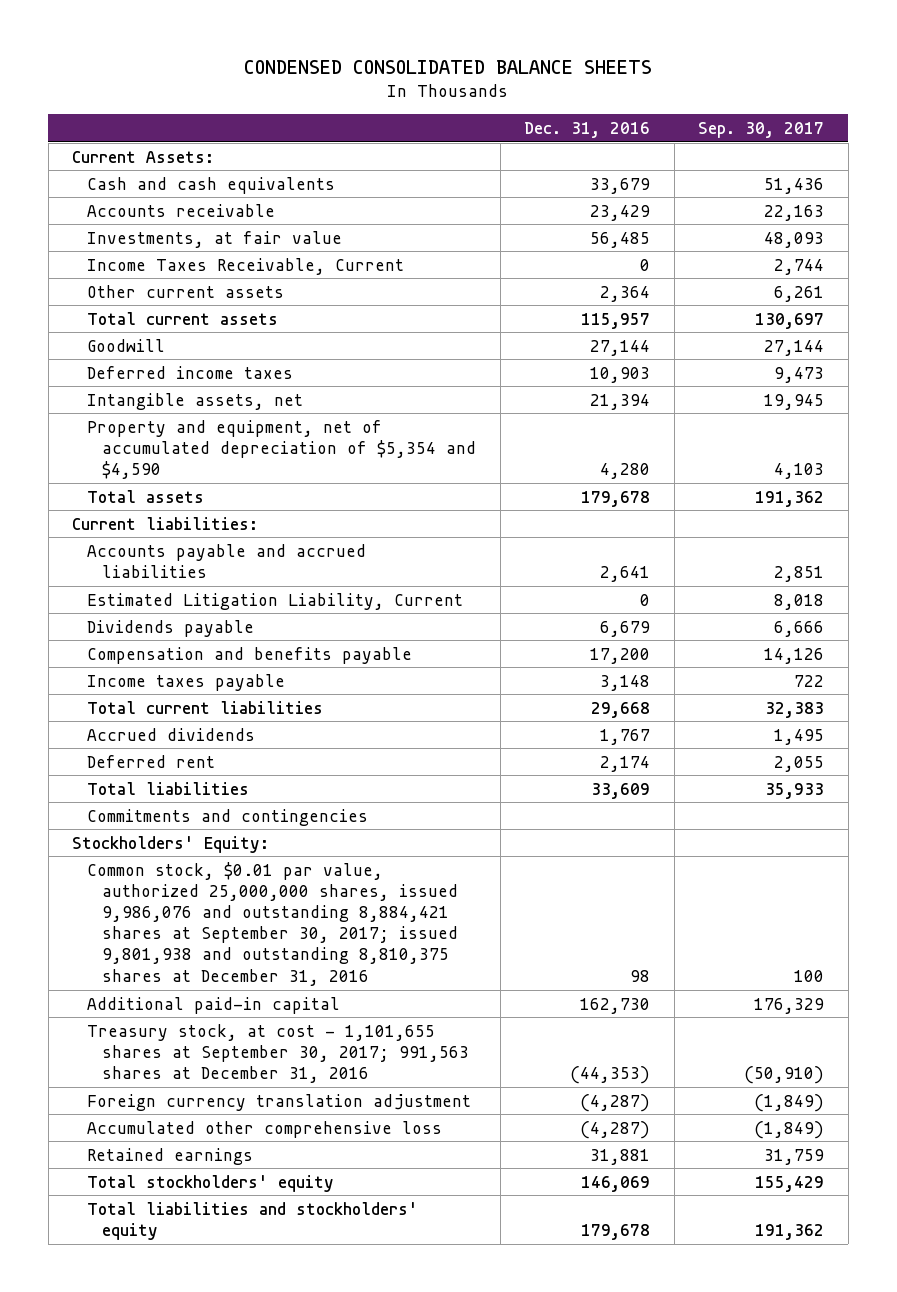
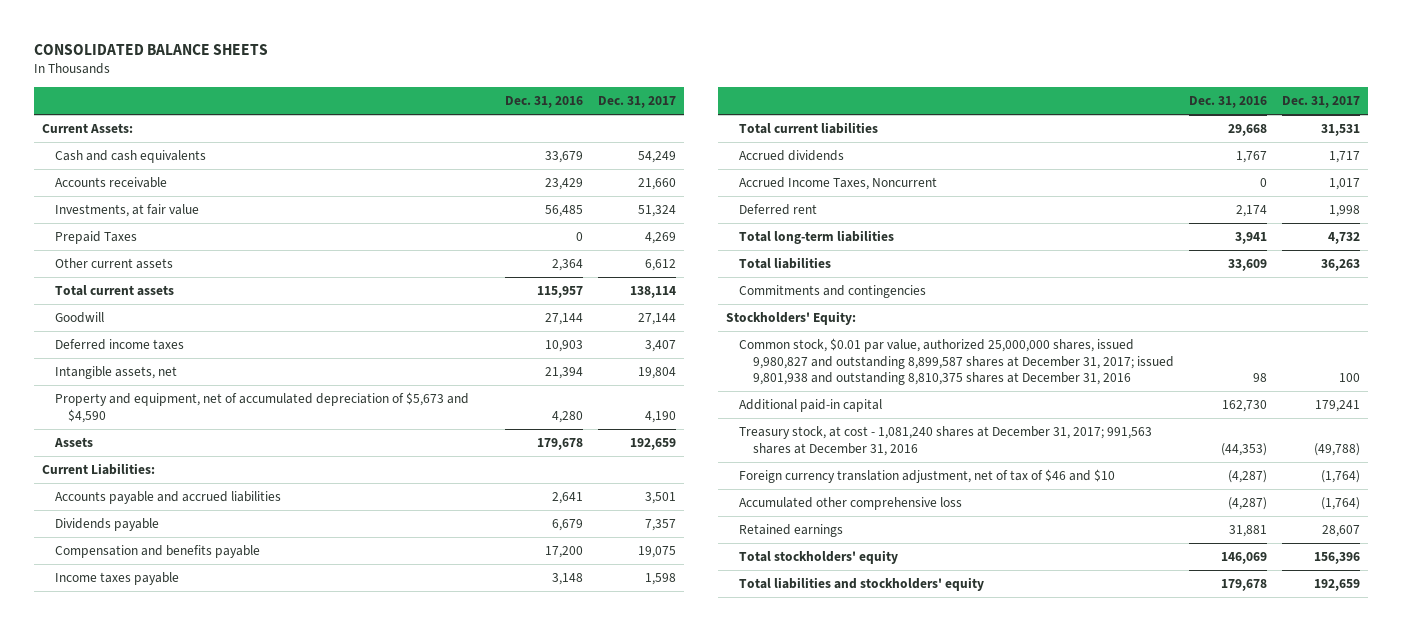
[244,60,653,75] CONDENSED CONSOLIDATED BALANCE SHEETS -> [33,43,268,55] CONSOLIDATED BALANCE SHEETS
[698,121,825,138] Sep. 30, 2017 -> none
none -> [598,95,677,108] Dec. 31, 2017
[87,257,405,275] Income Taxes Receivable, Current -> none
none -> [55,231,138,245] Prepaid Taxes
[87,419,477,480] Property and equipment, net of accumulated depreciation of $5,354 and $4,590 -> [55,392,470,423] Property and equipment, net of accumulated depreciation of $5,673 and $4,590
[87,489,205,503] Total assets -> [54,437,94,448] Assets
[72,516,259,530] Current liabilities: -> [41,463,155,476] Current Liabilities:
[87,592,464,610] Estimated Litigation Liability, Current -> none
none -> [739,177,938,191] Accrued Income Taxes, Noncurrent
none -> [739,230,895,245] Total long-term liabilities
[87,861,459,986] Common stock, $0.01 par value, authorized 25,000,000 shares, issued 9,986,076 and outstanding 8,884,421 shares at September 30, 2017; issued 9,801,938 and outstanding 8,810,375 shares at December 31, 2016 -> [739,338,1174,386] Common stock, $0.01 par value, authorized 25,000,000 shares, issued 9,980,827 and outstanding 8,899,587 shares at December 31, 2017; issued 9,801,938 and outstanding 8,810,375 shares at December 31, 2016
[87,1023,470,1084] Treasury stock, at cost - 1,101,655 shares at September 30, 2017; 991,563 shares at December 31, 2016 -> [739,426,1153,456] Treasury stock, at cost - 1,081,240 shares at December 31, 2017; 991,563 shares at December 31, 2016
[87,1093,472,1111] Foreign currency translation adjustment -> [739,469,1116,484] Foreign currency translation adjustment, net of tax of $46 and $10

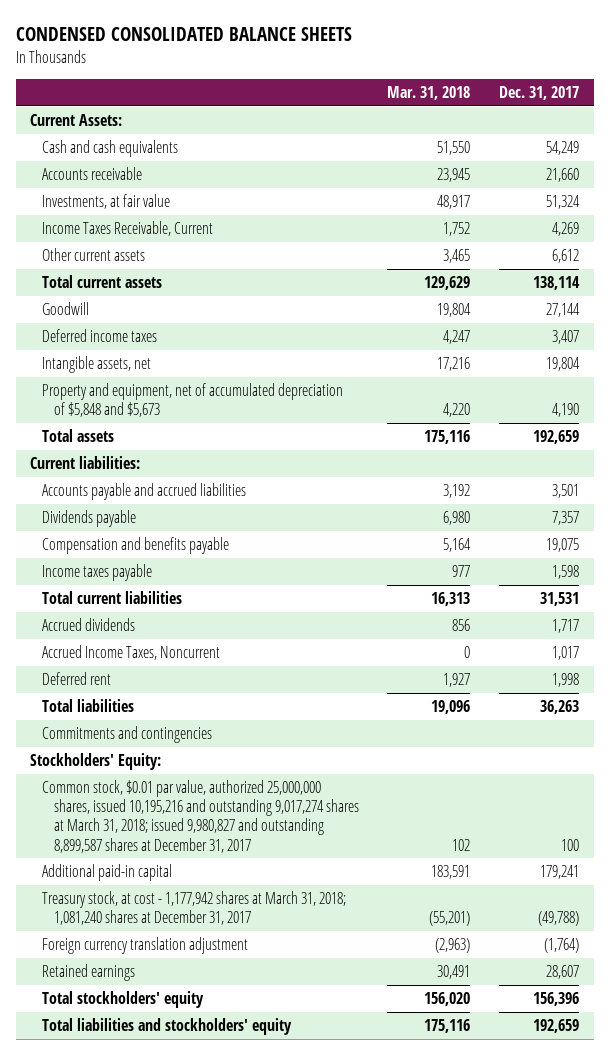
[33,43,268,55] CONSOLIDATED BALANCE SHEETS -> [15,26,352,41] CONDENSED CONSOLIDATED BALANCE SHEETS
[504,95,583,108] Dec. 31, 2016 -> none
none -> [387,86,471,101] Mar. 31, 2018
[55,231,138,245] Prepaid Taxes -> [41,221,213,237] Income Taxes Receivable, Current
[55,392,470,423] Property and equipment, net of accumulated depreciation of $5,673 and $4,590 -> [41,383,343,418] Property and equipment, net of accumulated depreciation of $5,848 and $5,673
[54,437,94,448] Assets -> [41,429,114,443] Total assets
[41,463,155,476] Current Liabilities: -> [29,456,140,470] Current liabilities:
[739,230,895,245] Total long-term liabilities -> none
[739,338,1174,386] Common stock, $0.01 par value, authorized 25,000,000 shares, issued 9,980,827 and outstanding 8,899,587 shares at December 31, 2017; issued 9,801,938 and outstanding 8,810,375 shares at December 31, 2016 -> [41,780,359,853] Common stock, $0.01 par value, authorized 25,000,000 shares, issued 10,195,216 and outstanding 9,017,274 shares at March 31, 2018; issued 9,980,827 and outstanding 8,899,587 shares at December 31, 2017
[739,497,963,511] Accumulated other comprehensive loss -> none
[739,426,1153,456] Treasury stock, at cost - 1,081,240 shares at December 31, 2017; 991,563 shares at December 31, 2016 -> [41,891,346,926] Treasury stock, at cost - 1,177,942 shares at March 31, 2018; 1,081,240 shares at December 31, 2017
[739,469,1116,484] Foreign currency translation adjustment, net of tax of $46 and $10 -> [41,937,248,955] Foreign currency translation adjustment

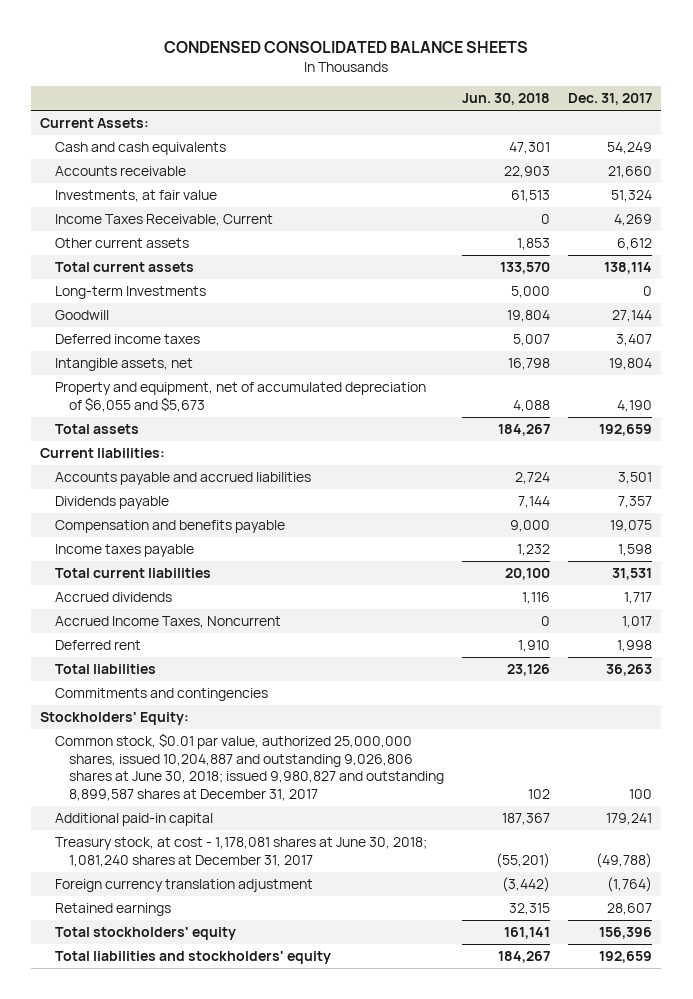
[387,86,471,101] Mar. 31, 2018 -> none
none -> [461,93,550,106] Jun. 30, 2018
none -> [54,286,206,300] Long-term Investments
[41,383,343,418] Property and equipment, net of accumulated depreciation of $5,848 and $5,673 -> [54,382,426,412] Property and equipment, net of accumulated depreciation of $6,055 and $5,673
[41,780,359,853] Common stock, $0.01 par value, authorized 25,000,000 shares, issued 10,195,216 and outstanding 9,017,274 shares at March 31, 2018; issued 9,980,827 and outstanding 8,899,587 shares at December 31, 2017 -> [54,733,444,801] Common stock, $0.01 par value, authorized 25,000,000 shares, issued 10,204,887 and outstanding 9,026,806 shares at June 30, 2018; issued 9,980,827 and outstanding 8,899,587 shares at December 31, 2017
[41,891,346,926] Treasury stock, at cost - 1,177,942 shares at March 31, 2018; 1,081,240 shares at December 31, 2017 -> [54,837,427,867] Treasury stock, at cost - 1,178,081 shares at June 30, 2018; 1,081,240 shares at December 31, 2017

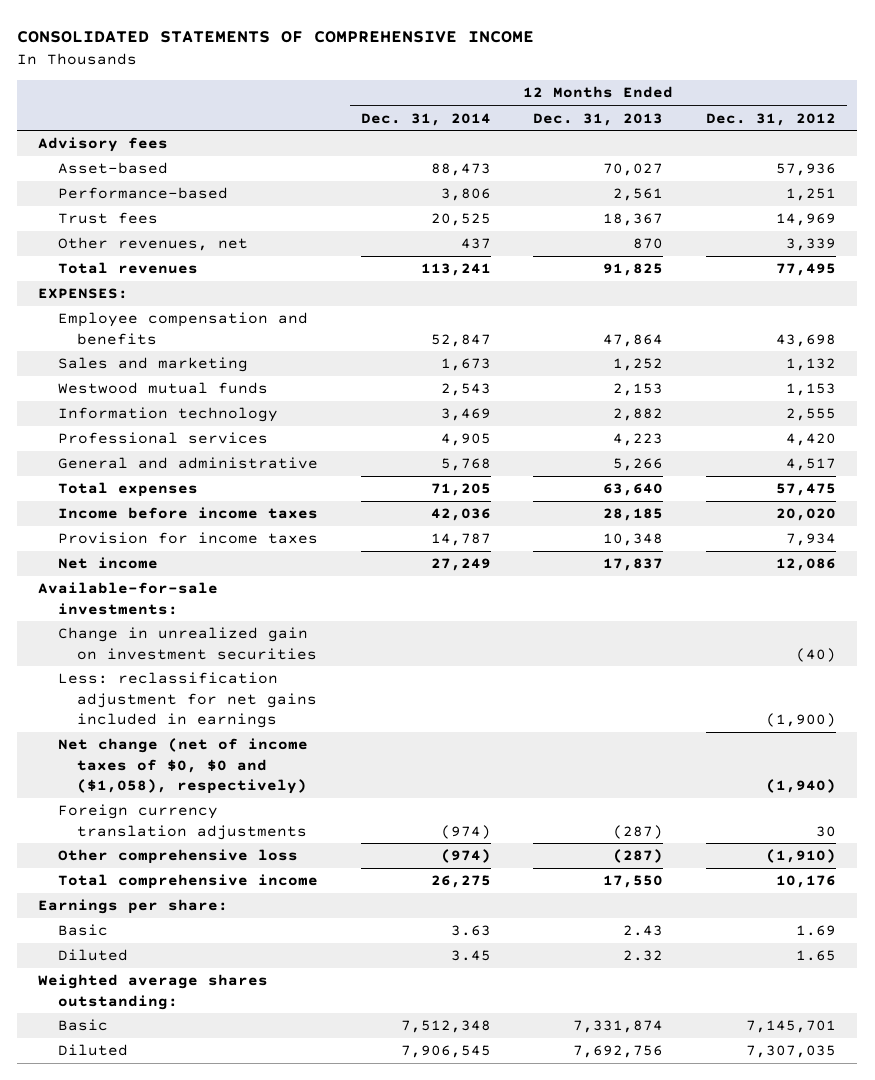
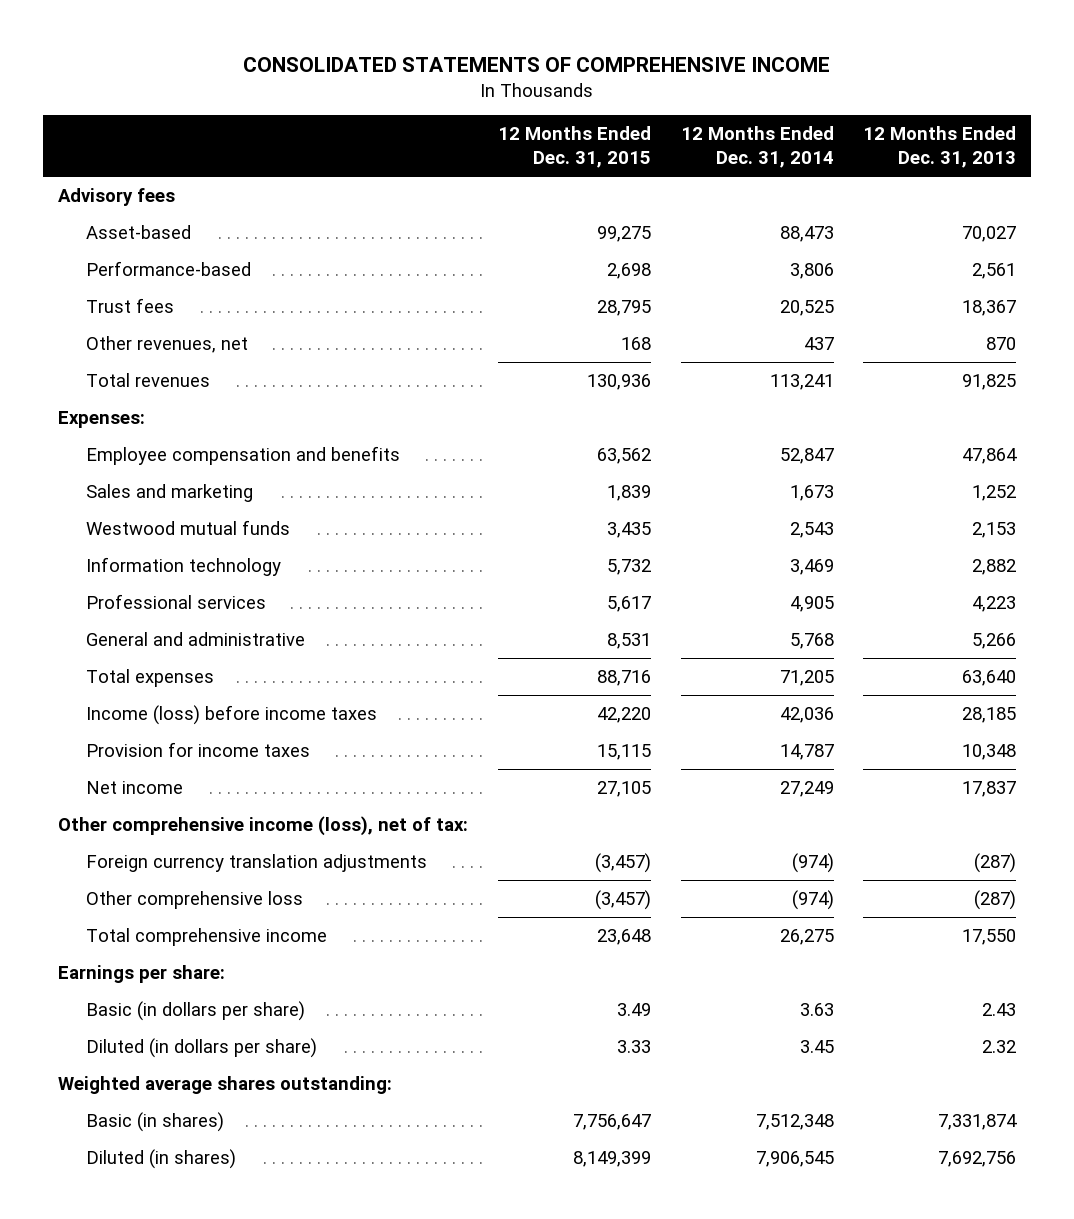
[706,112,837,126] Dec. 31, 2012 -> none
none -> [497,126,651,169] 12 Months Ended Dec. 31, 2015
[38,288,129,300] EXPENSES: -> [58,411,146,429] Expenses:
[57,507,318,520] Income before income taxes -> [85,705,377,726] Income (loss) before income taxes
[38,582,219,615] Available-for-sale investments: -> none
[57,627,318,660] Change in unrealized gain on investment securities -> none
[57,672,318,729] Less: reclassification adjustment for net gains included in earnings -> none
[57,738,308,795] Net change (net of income taxes of $0, $0 and ($1,058), respectively) -> none
none -> [58,816,469,837] Other comprehensive income (loss), net of tax:
[57,924,108,937] Basic -> [85,1001,305,1022] Basic (in dollars per share)
[57,949,128,962] Diluted -> [85,1038,317,1059] Diluted (in dollars per share)
[57,1019,108,1032] Basic -> [85,1112,224,1133] Basic (in shares)
[57,1044,128,1057] Diluted -> [85,1149,236,1170] Diluted (in shares)

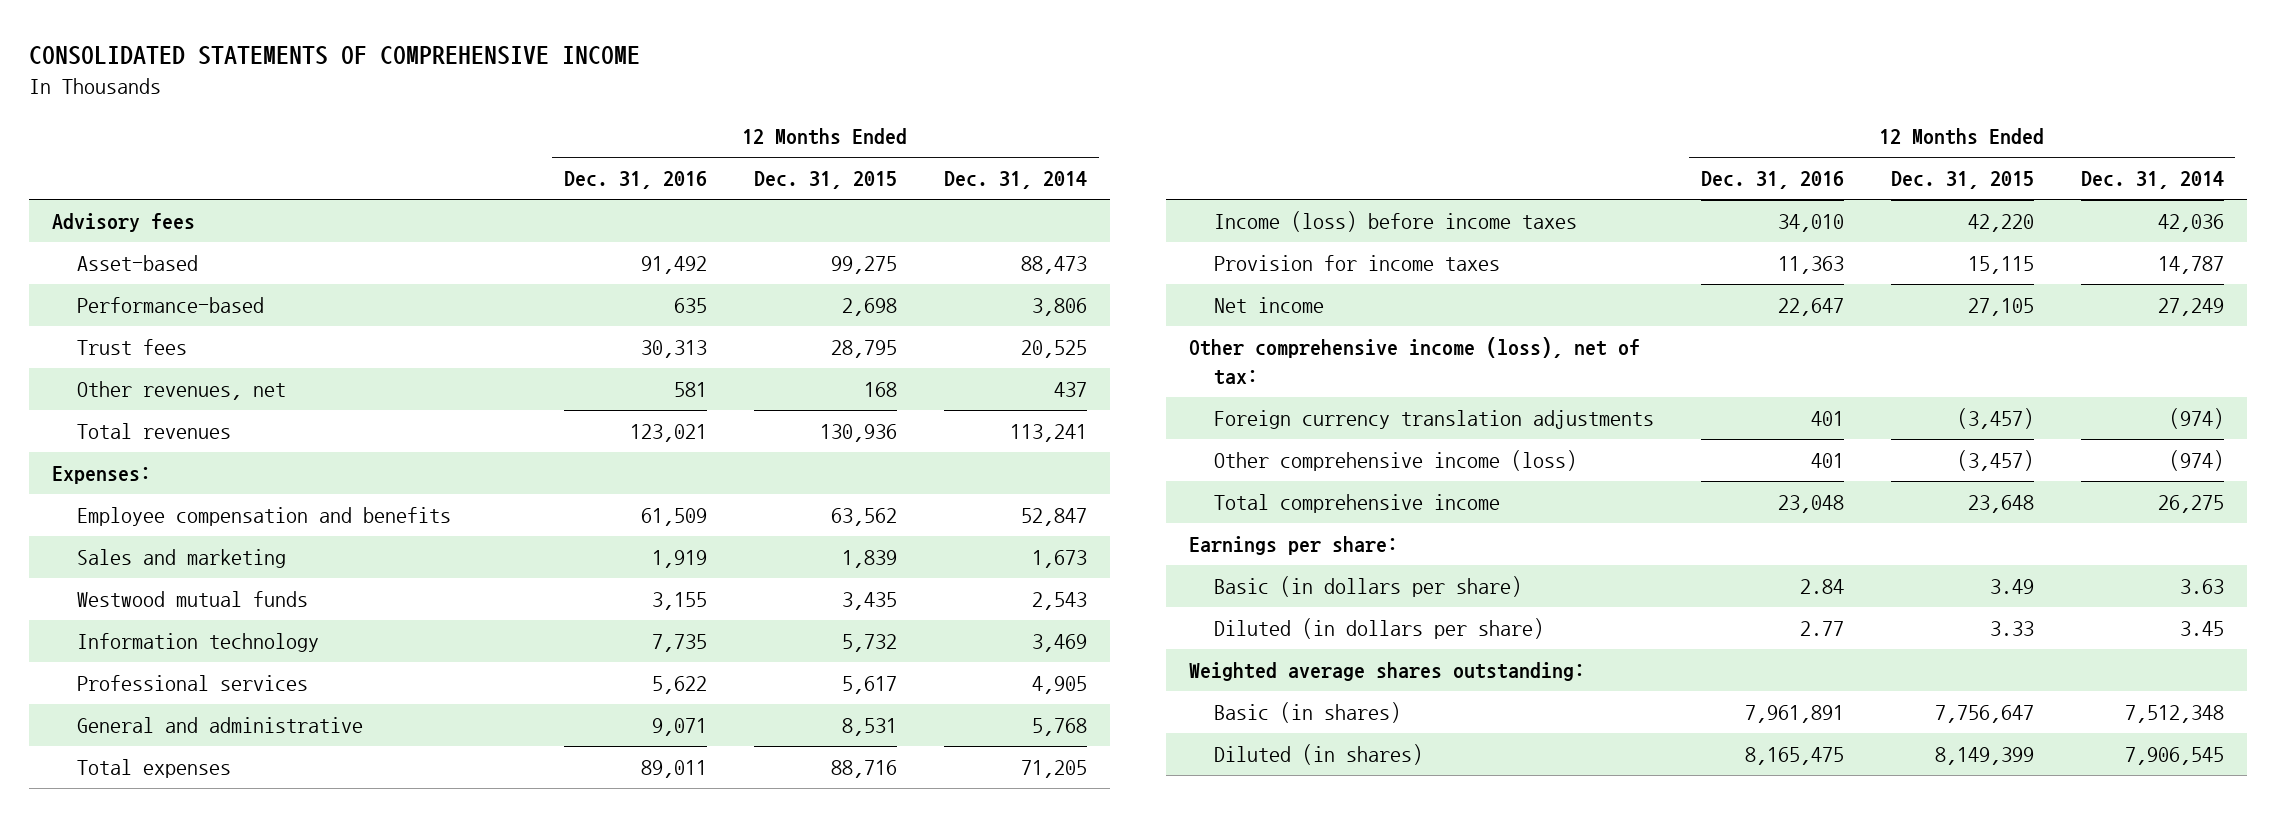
[863,126,1017,169] 12 Months Ended Dec. 31, 2013 -> none
none -> [563,171,707,190] Dec. 31, 2016
[85,891,303,910] Other comprehensive loss -> [1213,450,1577,472] Other comprehensive income (loss)

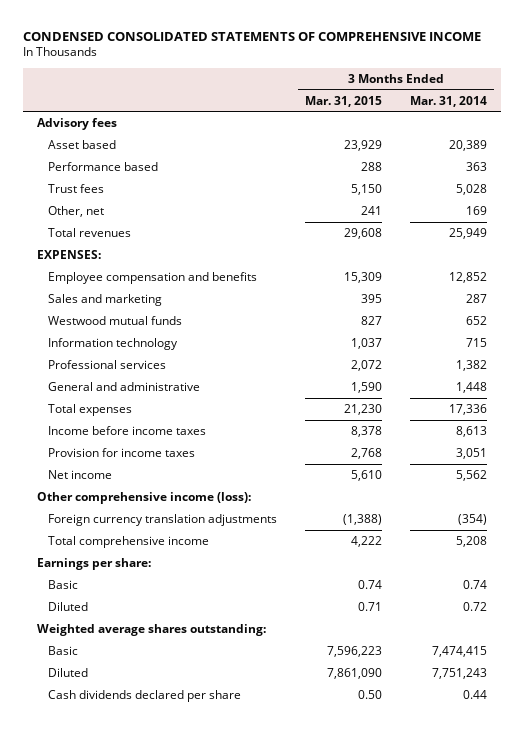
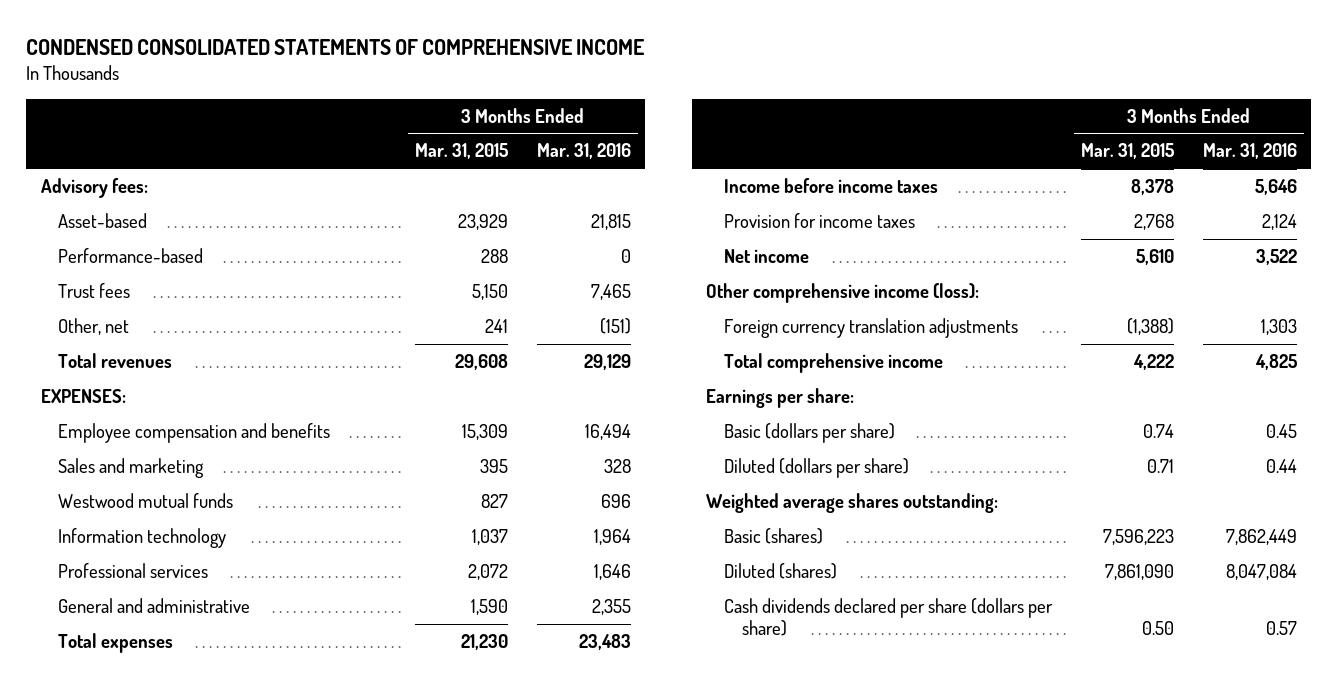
[410,95,488,107] Mar. 31, 2014 -> none
none -> [536,143,631,160] Mar. 31, 2016
[37,118,118,131] Advisory fees -> [40,178,148,199] Advisory fees:
[48,140,117,150] Asset based -> [58,213,148,229] Asset-based
[48,162,159,172] Performance based -> [58,248,204,264] Performance-based
[48,580,79,590] Basic -> [723,423,895,444] Basic (dollars per share)
[48,602,89,612] Diluted -> [723,458,909,479] Diluted (dollars per share)
[48,646,79,656] Basic -> [723,528,823,545] Basic (shares)
[48,668,89,678] Diluted -> [723,563,837,580] Diluted (shares)
[48,690,242,703] Cash dividends declared per share -> [723,598,1053,637] Cash dividends declared per share (dollars per share)

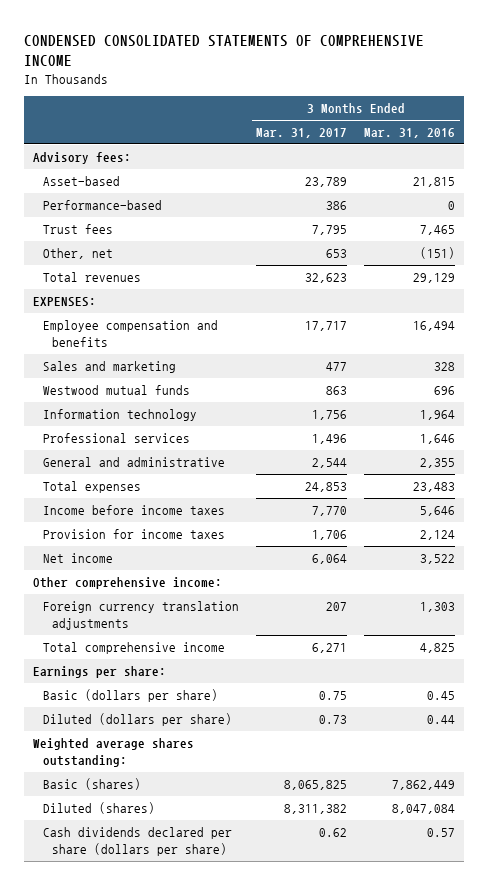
[415,143,509,160] Mar. 31, 2015 -> none
none -> [255,128,347,139] Mar. 31, 2017
[706,283,980,304] Other comprehensive income (loss): -> [33,577,223,590] Other comprehensive income:

